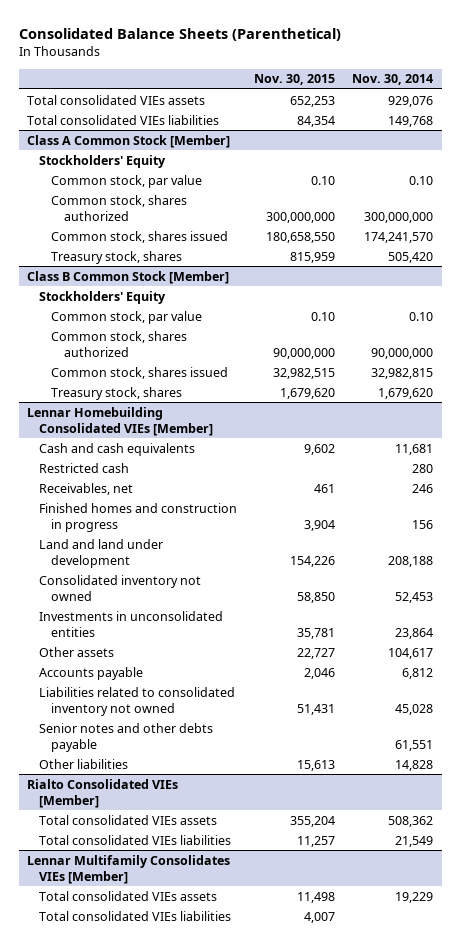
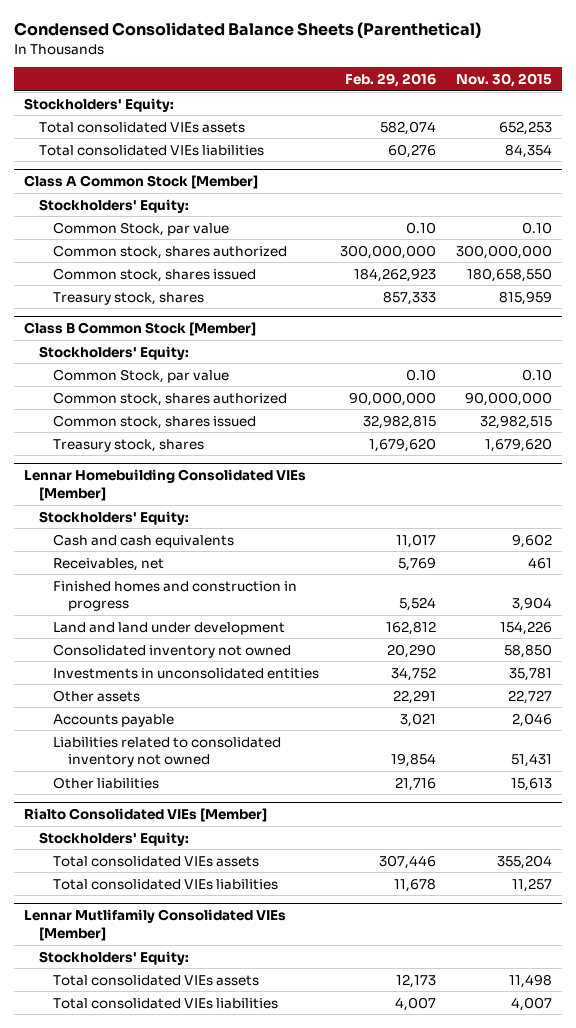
[18,27,341,41] Consolidated Balance Sheets (Parenthetical) -> [13,22,481,39] Condensed Consolidated Balance Sheets (Parenthetical)
[352,74,434,86] Nov. 30, 2014 -> none
none -> [344,73,436,88] Feb. 29, 2016
none -> [24,97,175,112] Stockholders' Equity:
[39,154,167,168] Stockholders' Equity -> [38,198,189,213] Stockholders' Equity:
[51,174,203,188] Common stock, par value -> [53,221,230,236] Common Stock, par value
[39,290,167,304] Stockholders' Equity -> [38,345,189,360] Stockholders' Equity:
[51,310,203,324] Common stock, par value -> [53,368,230,383] Common Stock, par value
none -> [38,510,189,525] Stockholders' Equity:
[39,462,130,473] Restricted cash -> none
[39,722,214,752] Senior notes and other debts payable -> none
none -> [38,831,189,846] Stockholders' Equity:
[27,854,231,884] Lennar Multifamily Consolidates VIEs [Member] -> none
none -> [24,909,287,942] Lennar Mutlifamily Consolidated VIEs [Member]
none -> [38,950,189,965] Stockholders' Equity:

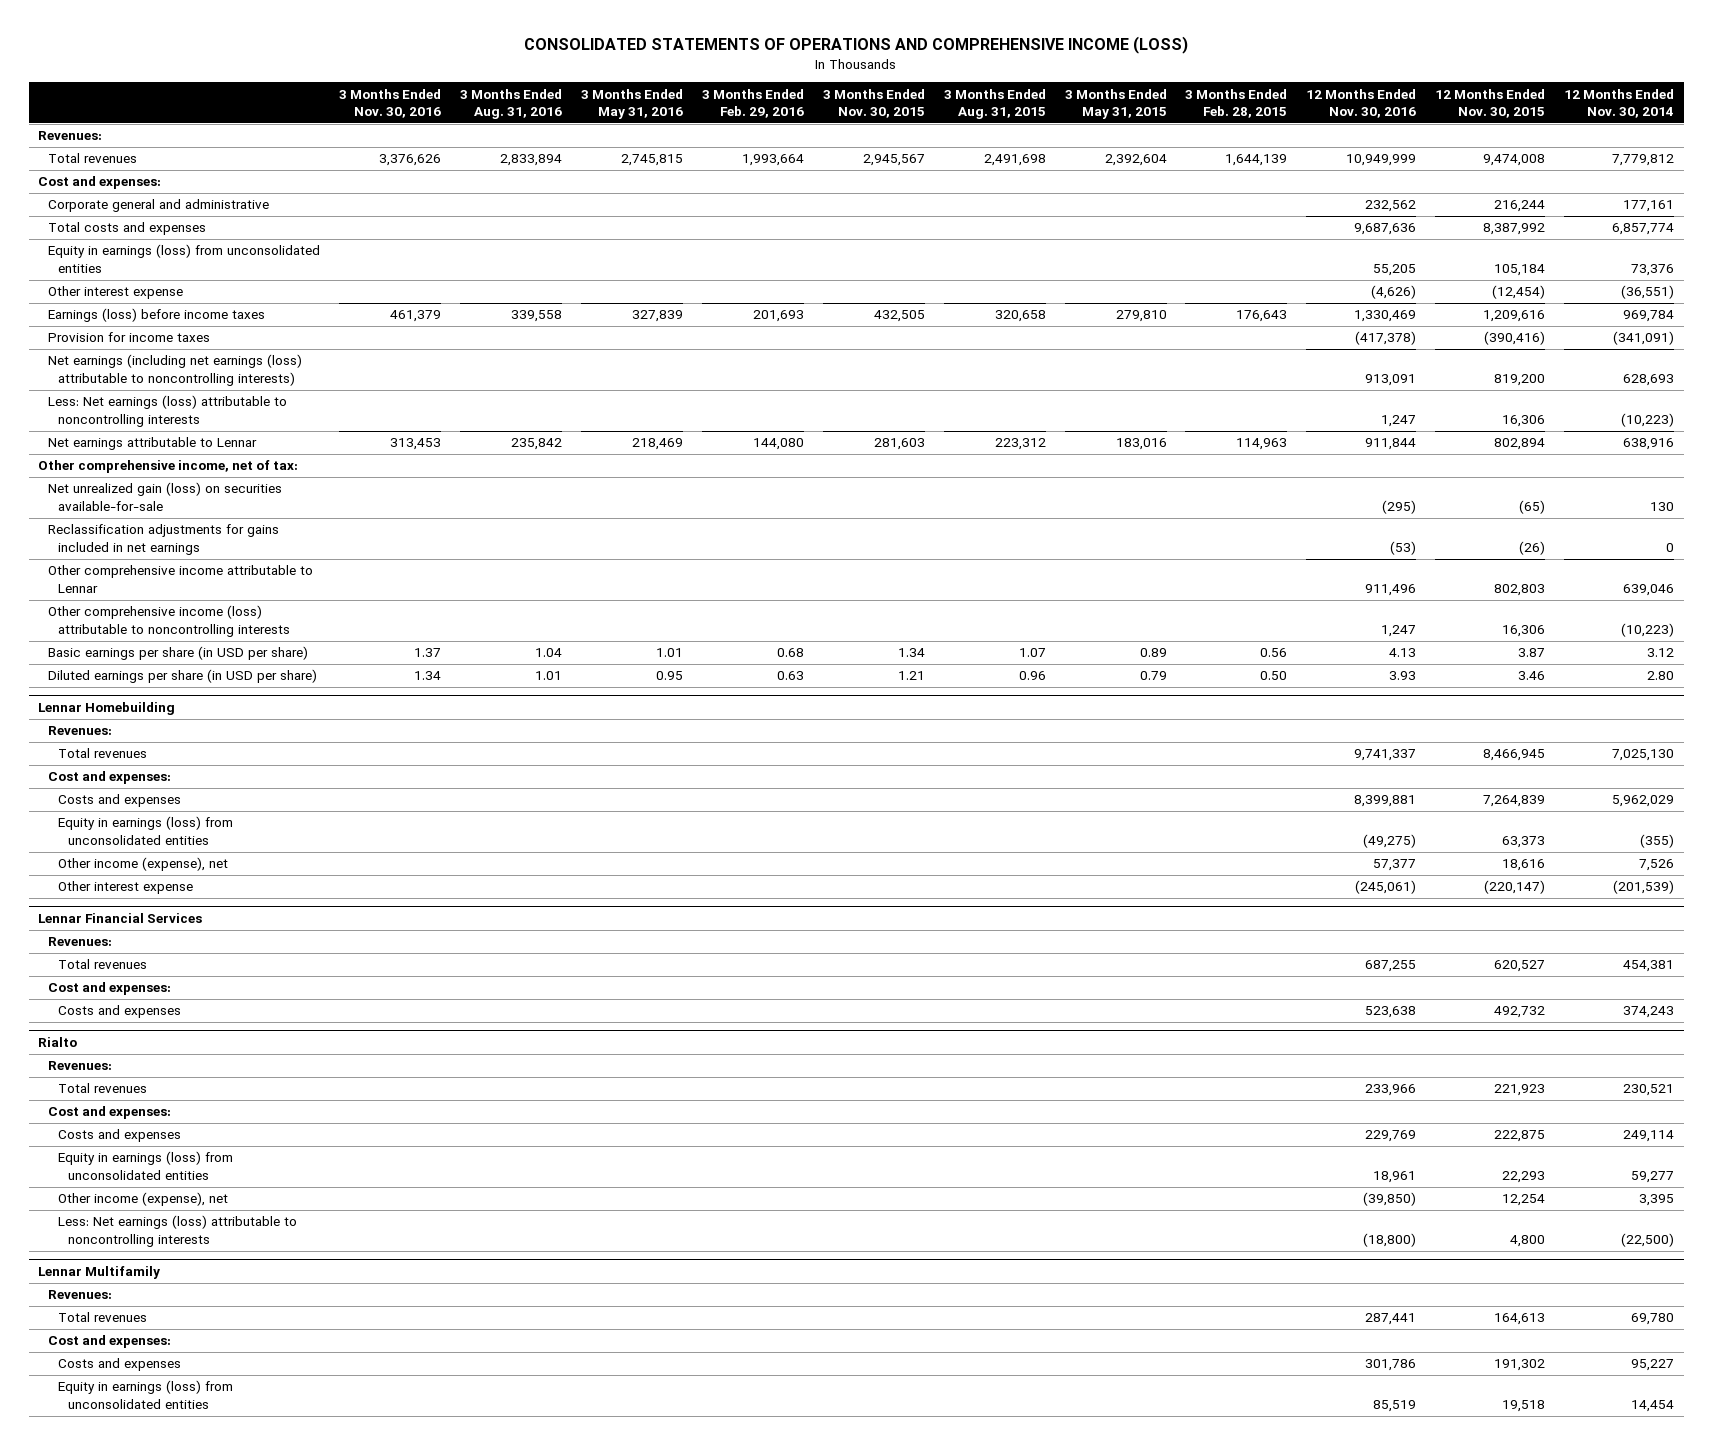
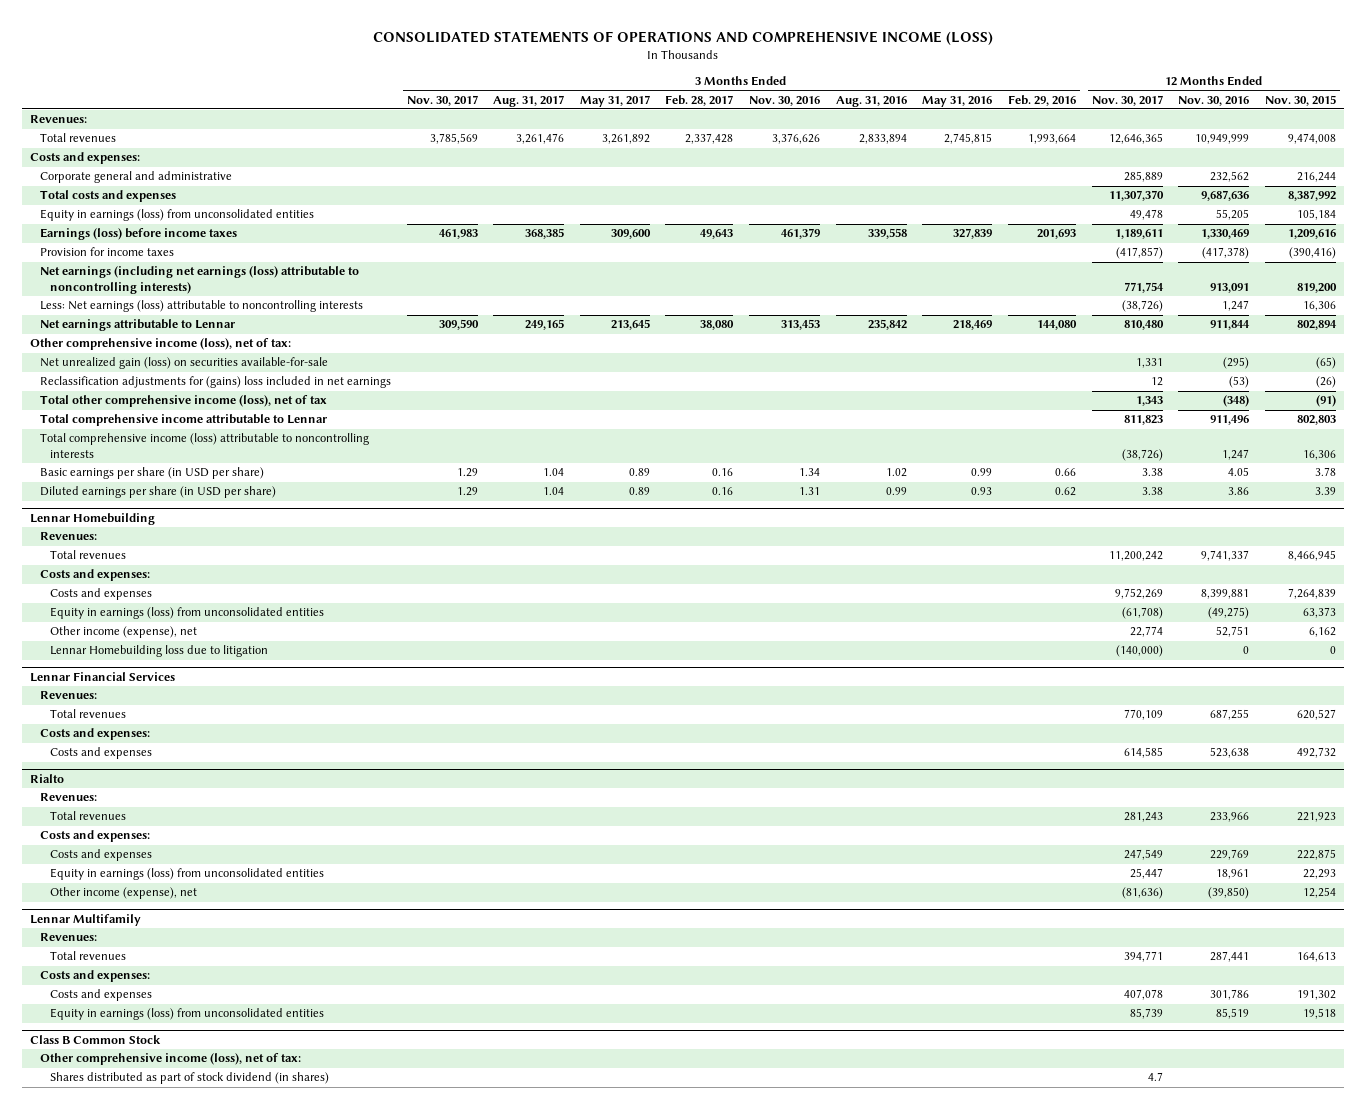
[822,88,925,119] 3 Months Ended Nov. 30, 2015 -> none
[943,88,1046,120] 3 Months Ended Aug. 31, 2015 -> none
[1064,88,1167,120] 3 Months Ended May 31, 2015 -> none
[1185,88,1288,119] 3 Months Ended Feb. 28, 2015 -> none
[1564,88,1675,119] 12 Months Ended Nov. 30, 2014 -> none
none -> [406,94,478,106] Nov. 30, 2017
none -> [493,94,565,107] Aug. 31, 2017
none -> [579,94,650,107] May 31, 2017
none -> [665,94,734,106] Feb. 28, 2017
none -> [1091,94,1163,106] Nov. 30, 2017
[38,176,162,190] Cost and expenses: -> [29,152,140,165] Costs and expenses:
[48,286,184,300] Other interest expense -> none
[38,460,299,474] Other comprehensive income, net of tax: -> [29,338,291,351] Other comprehensive income (loss), net of tax:
[48,524,280,555] Reclassification adjustments for gains included in net earnings -> [40,376,392,389] Reclassification adjustments for (gains) loss included in net earnings
none -> [40,395,328,408] Total other comprehensive income (loss), net of tax
[48,565,314,593] Other comprehensive income attributable to Lennar -> [40,414,328,427] Total comprehensive income attributable to Lennar
[48,605,291,637] Other comprehensive income (loss) attributable to noncontrolling interests -> [40,433,370,458] Total comprehensive income (loss) attributable to noncontrolling interests
[414,648,442,658] 1.37 -> [799,468,821,477] 1.34
[534,648,562,658] 1.04 -> [885,468,907,478] 1.02
[655,648,683,658] 1.01 -> [971,468,993,477] 0.99
[776,648,804,658] 0.68 -> [1054,468,1076,477] 0.66
[1389,648,1417,658] 4.13 -> [1228,467,1250,477] 4.05
[1518,648,1546,658] 3.87 -> [1314,467,1336,477] 3.78
[414,671,442,681] 1.34 -> [799,487,821,496] 1.31
[534,671,562,681] 1.01 -> [885,487,907,496] 0.99
[655,671,683,681] 0.95 -> [971,487,993,496] 0.93
[776,671,804,681] 0.63 -> [1054,487,1076,497] 0.62
[1389,671,1417,681] 3.93 -> [1228,487,1250,496] 3.86
[1518,671,1546,681] 3.46 -> [1314,487,1336,496] 3.39
[48,771,172,785] Cost and expenses: -> [40,569,151,582] Costs and expenses:
[58,881,194,895] Other interest expense -> none
[1373,859,1417,872] 57,377 -> [1216,626,1250,638] 52,751
[1502,859,1546,872] 18,616 -> [1308,627,1336,638] 6,162
none -> [50,645,269,658] Lennar Homebuilding loss due to litigation
[48,982,172,996] Cost and expenses: -> [40,728,151,741] Costs and expenses:
[48,1106,172,1120] Cost and expenses: -> [40,830,151,843] Costs and expenses:
[58,1215,298,1247] Less: Net earnings (loss) attributable to noncontrolling interests -> none
[48,1335,172,1349] Cost and expenses: -> [40,970,151,983] Costs and expenses:
none -> [29,1035,161,1045] Class B Common Stock
none -> [40,1053,302,1066] Other comprehensive income (loss), net of tax:
none -> [50,1072,330,1085] Shares distributed as part of stock dividend (in shares)

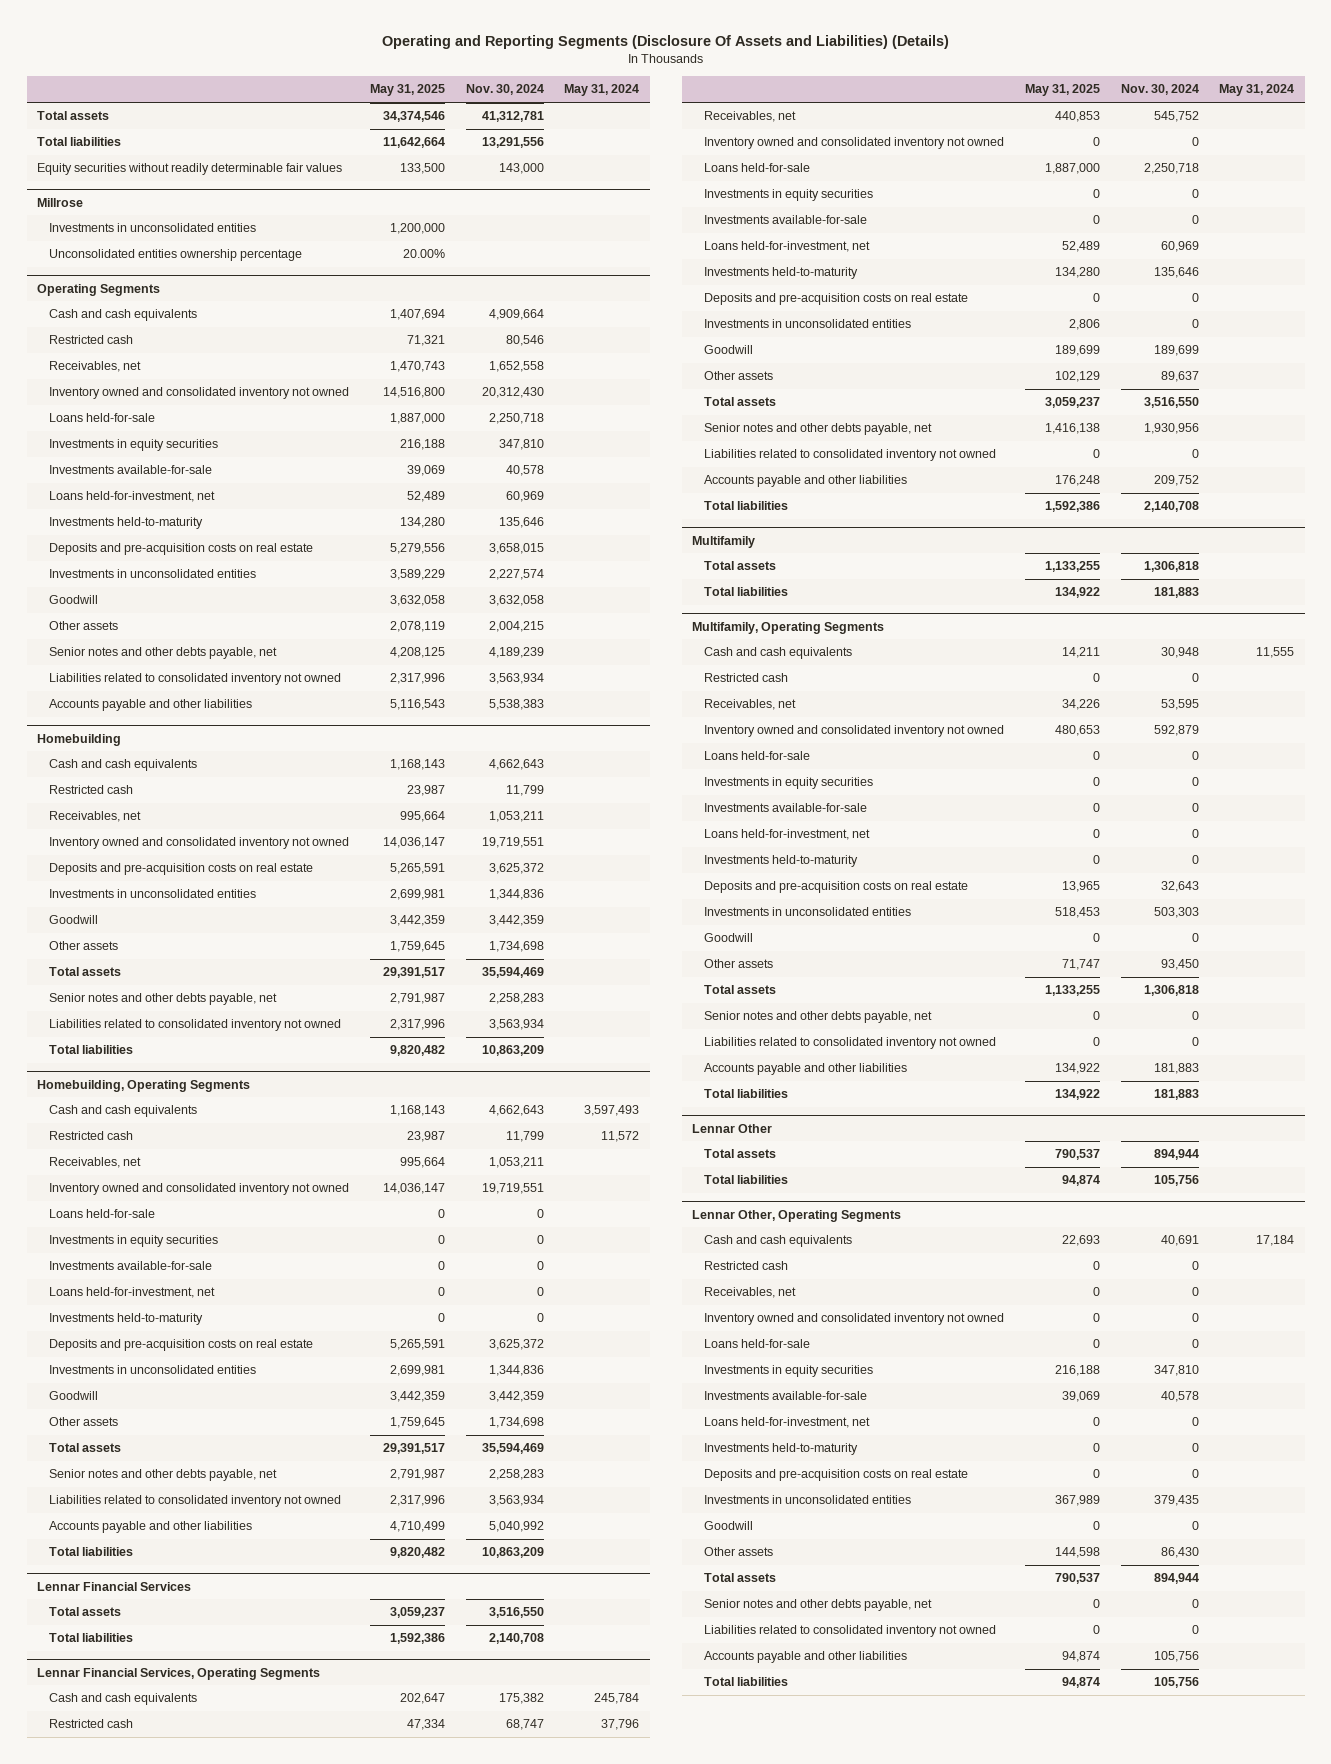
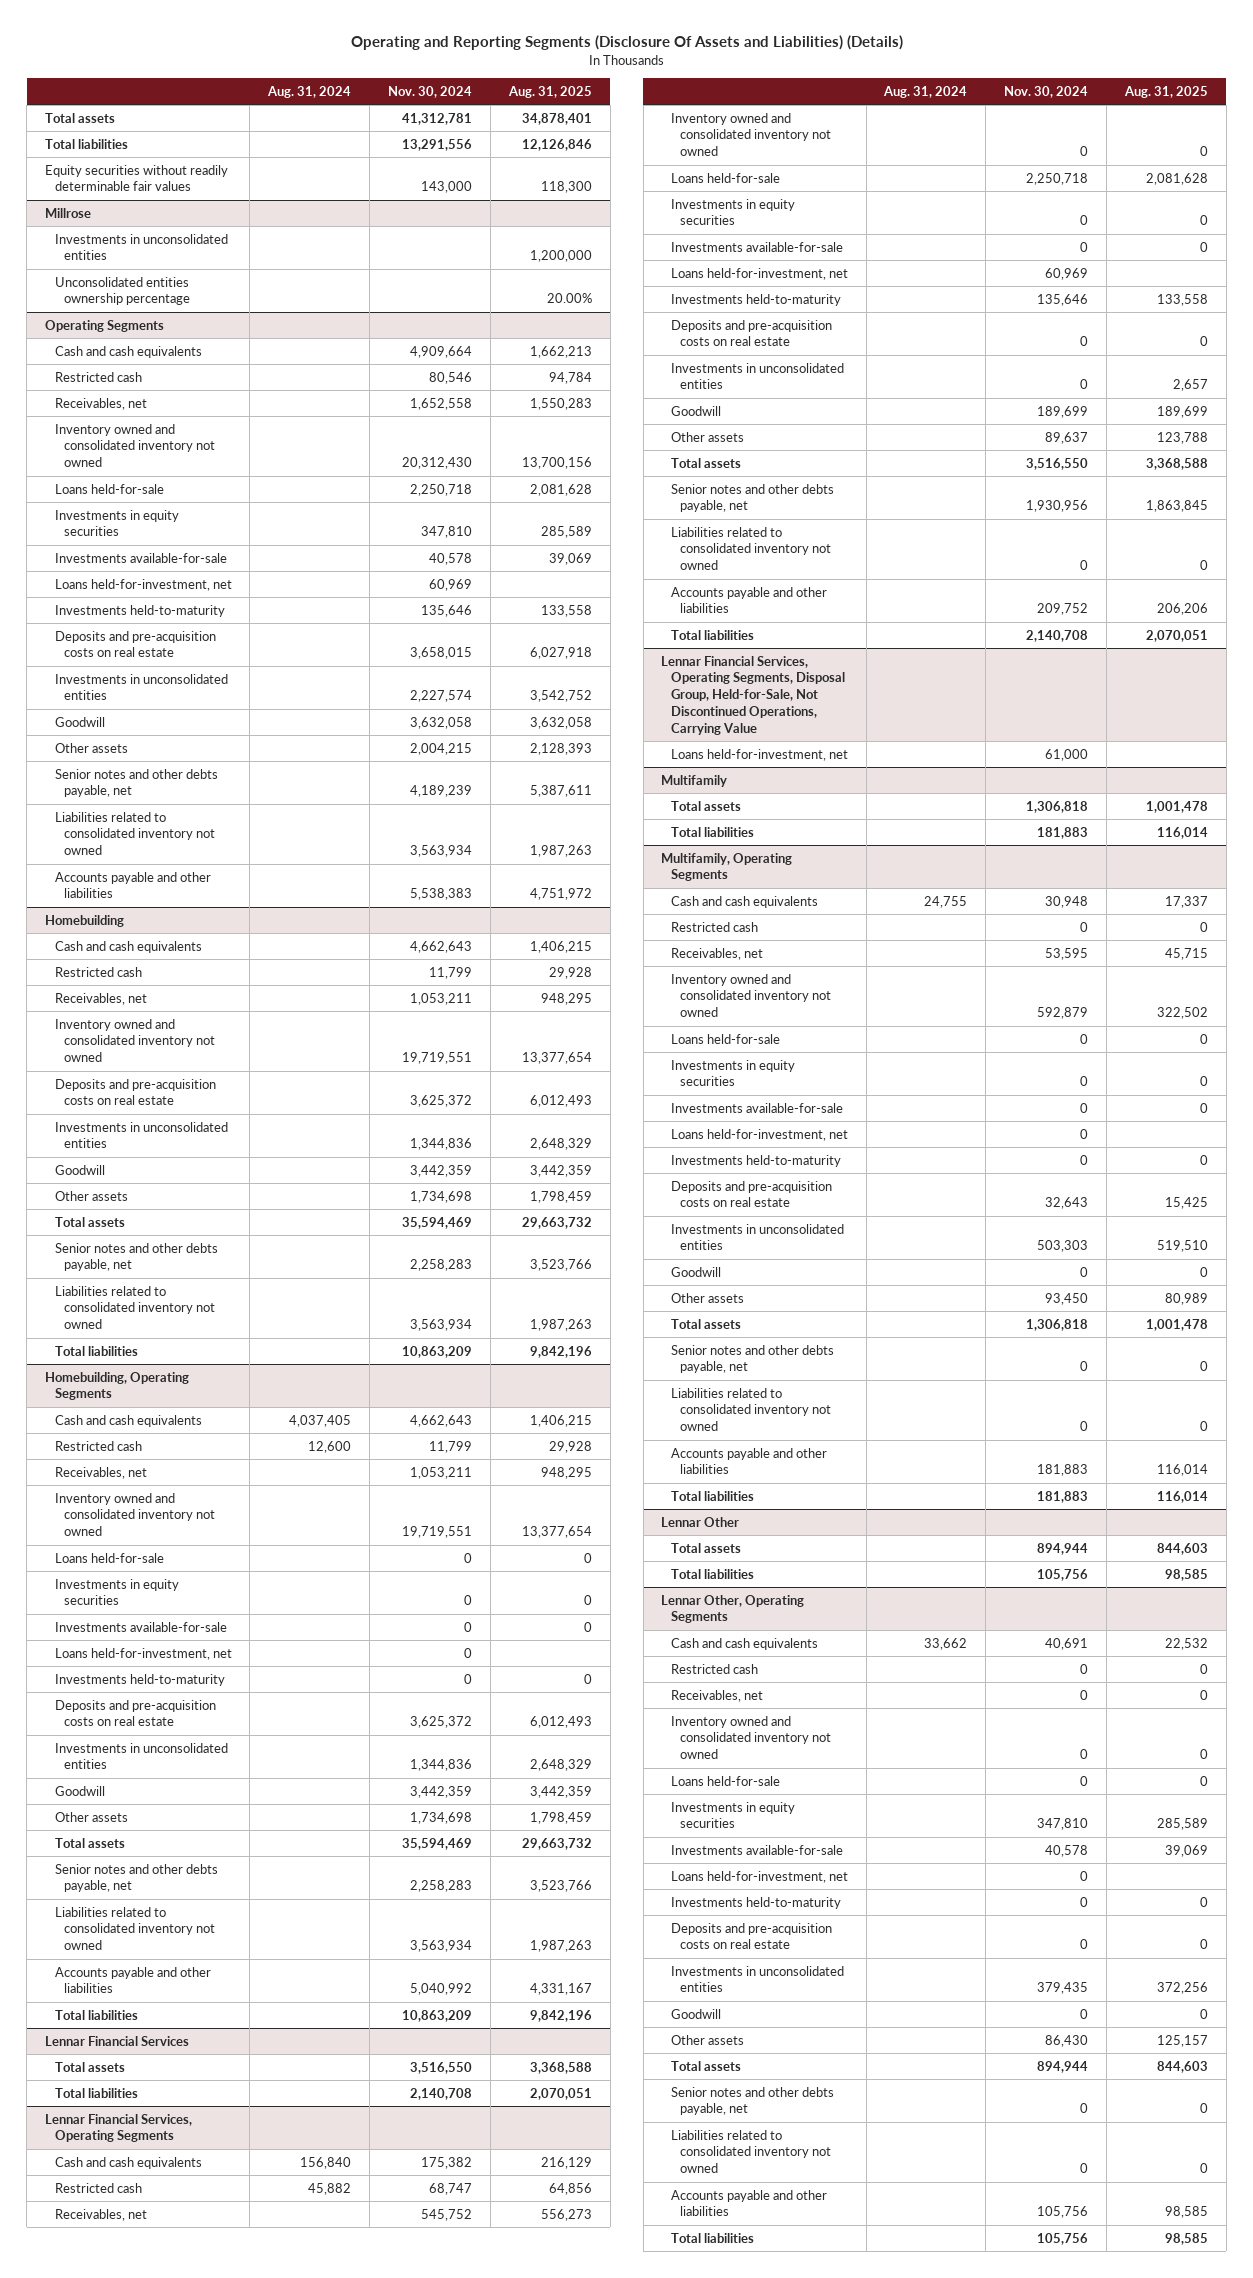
[369,84,445,97] May 31, 2025 -> none
[564,84,640,97] May 31, 2024 -> none
none -> [267,86,352,99] Aug. 31, 2024
none -> [507,86,592,99] Aug. 31, 2025
none -> [661,655,845,735] Lennar Financial Services, Operating Segments, Disposal Group, Held-for-Sale, Not Discontinued Operations, Carrying Value
none -> [670,748,848,761] Loans held-for-investment, net

